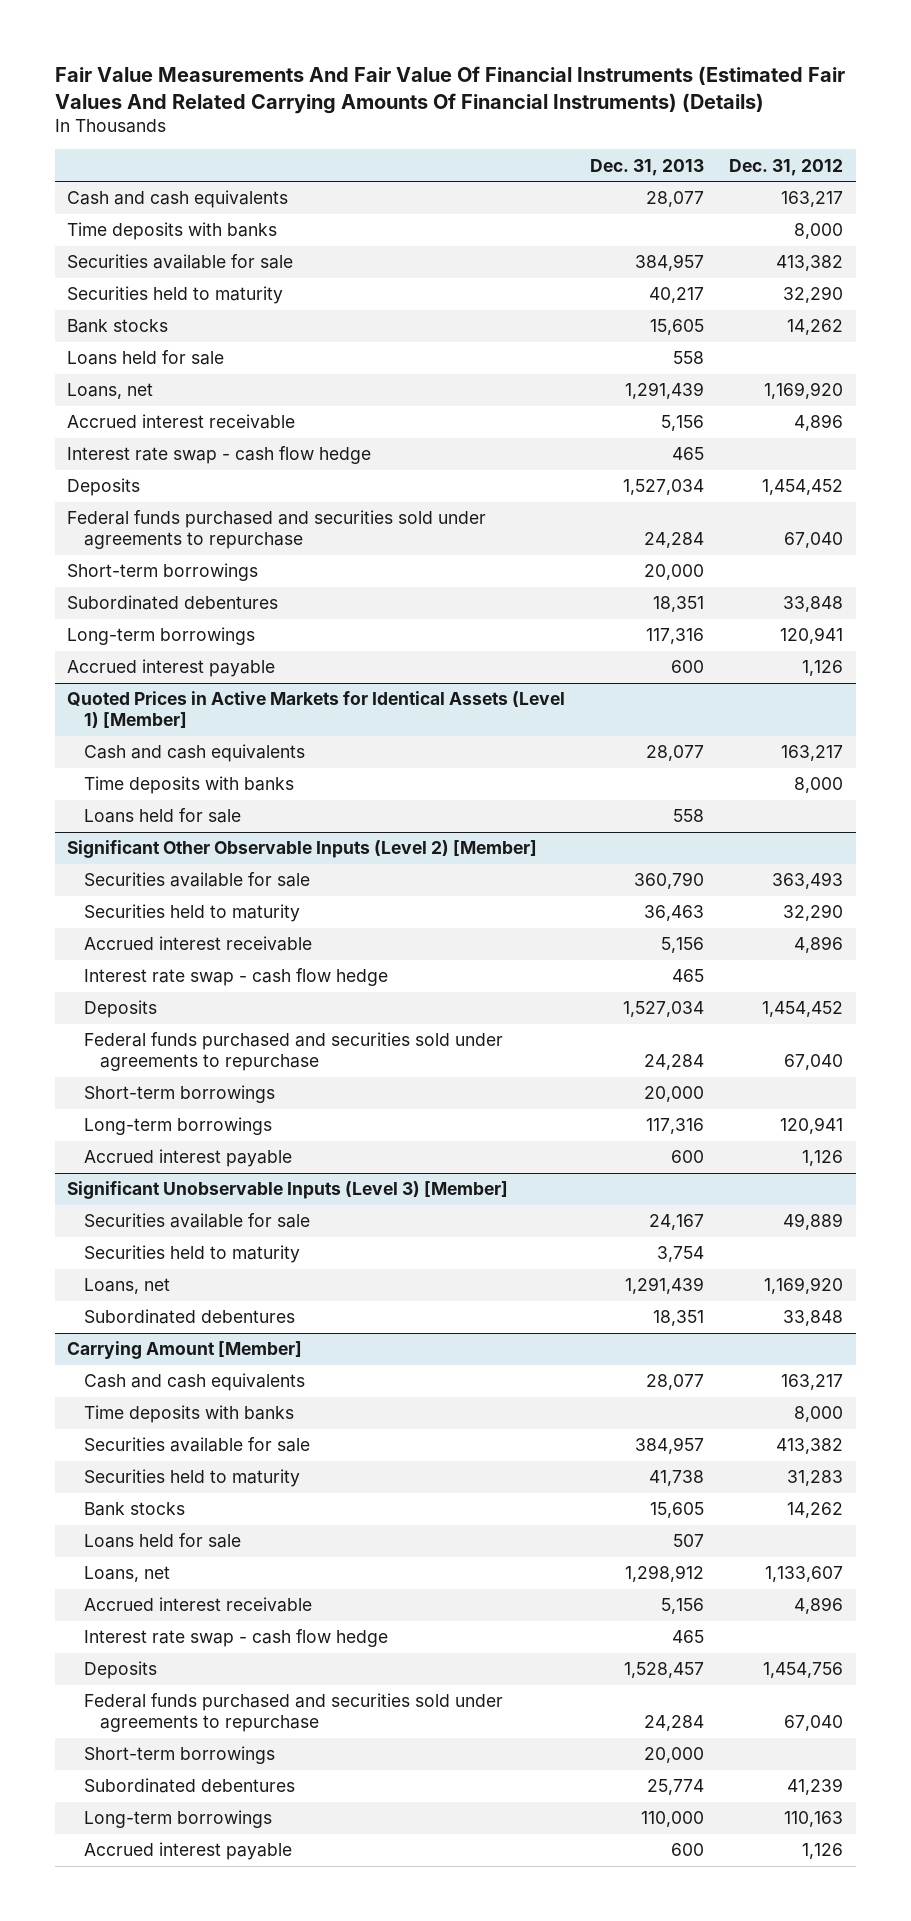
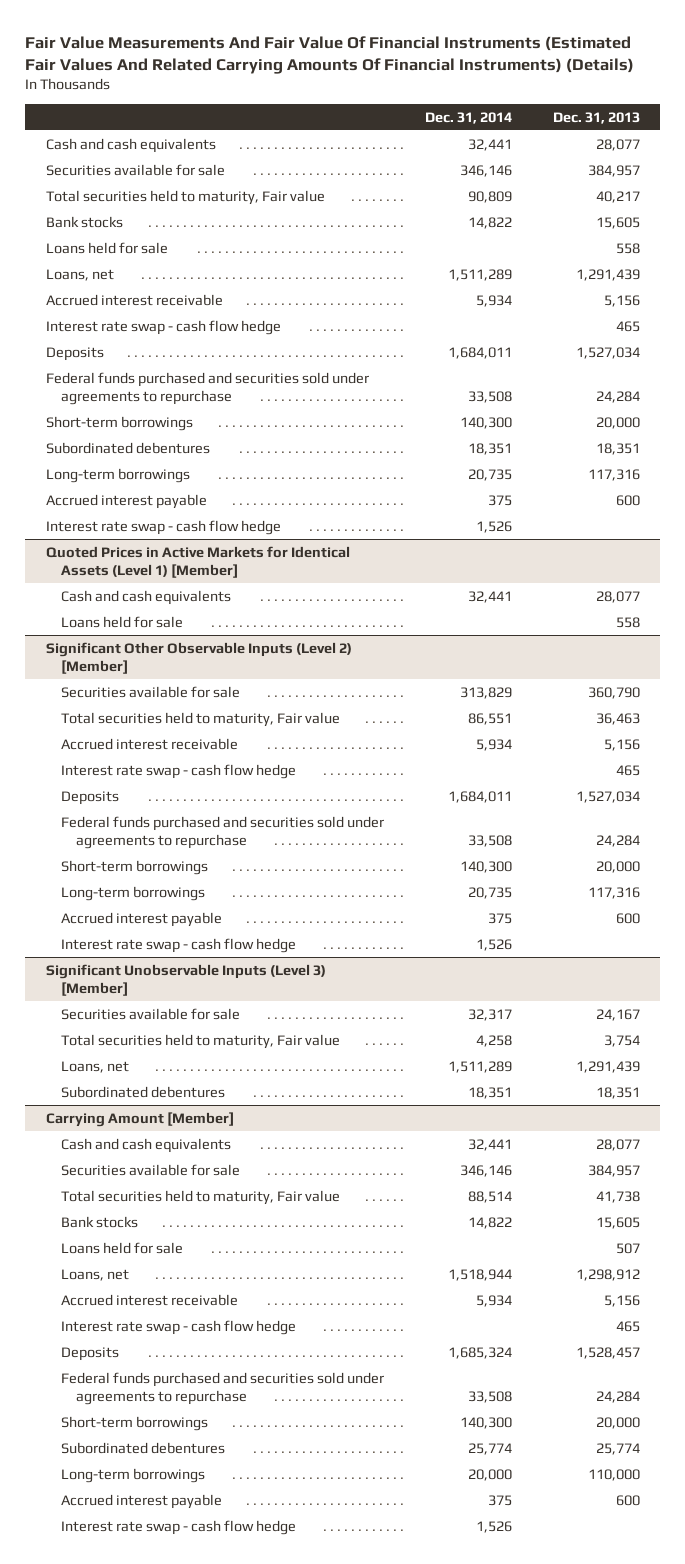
[729,158,844,176] Dec. 31, 2012 -> none
none -> [424,111,512,124] Dec. 31, 2014
[67,222,278,241] Time deposits with banks -> none
[67,286,284,305] Securities held to maturity -> [45,189,325,205] Total securities held to maturity, Fair value
none -> [45,519,281,535] Interest rate swap - cash flow hedge
[83,776,294,795] Time deposits with banks -> none
[83,904,300,923] Securities held to maturity -> [60,711,340,727] Total securities held to maturity, Fair value
none -> [60,937,296,953] Interest rate swap - cash flow hedge
[83,1245,300,1264] Securities held to maturity -> [60,1033,340,1049] Total securities held to maturity, Fair value
[83,1405,294,1424] Time deposits with banks -> none
[83,1469,300,1488] Securities held to maturity -> [60,1189,340,1205] Total securities held to maturity, Fair value
none -> [60,1519,296,1535] Interest rate swap - cash flow hedge

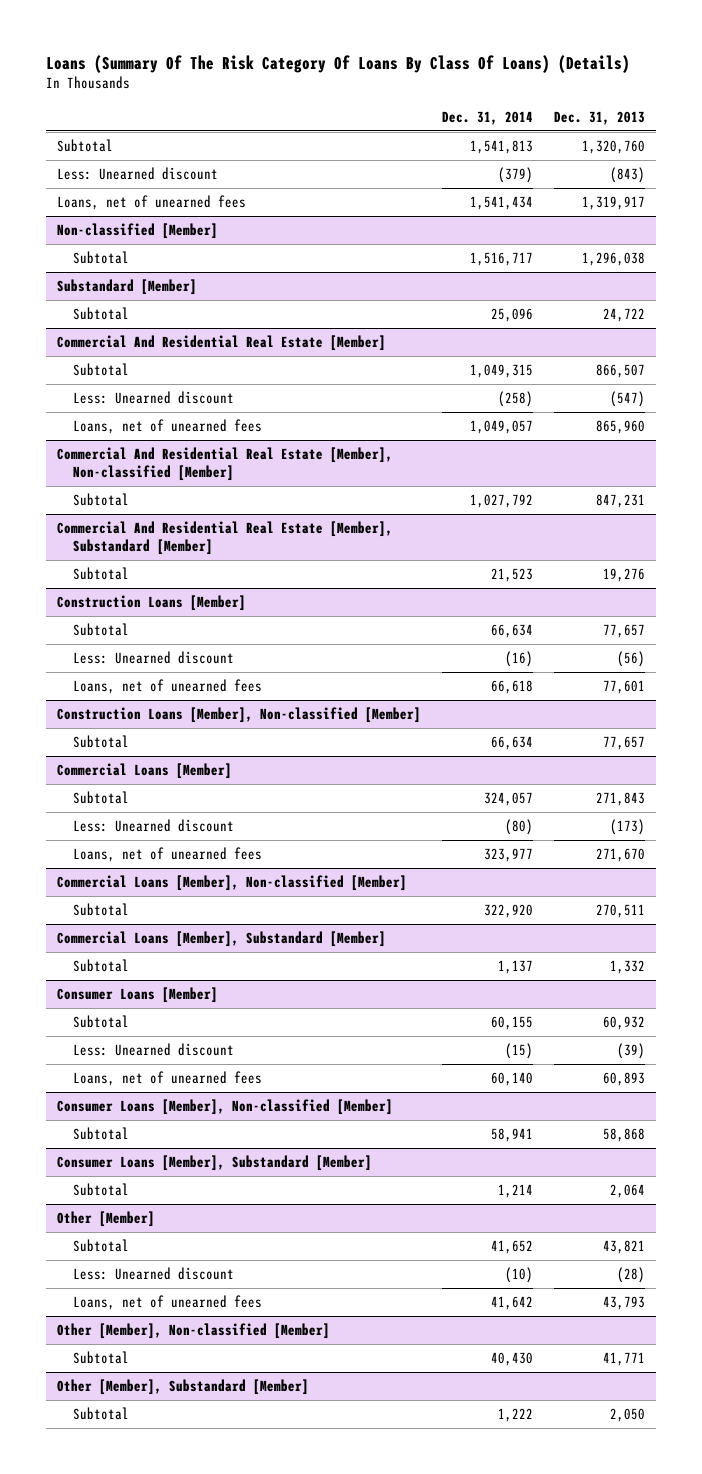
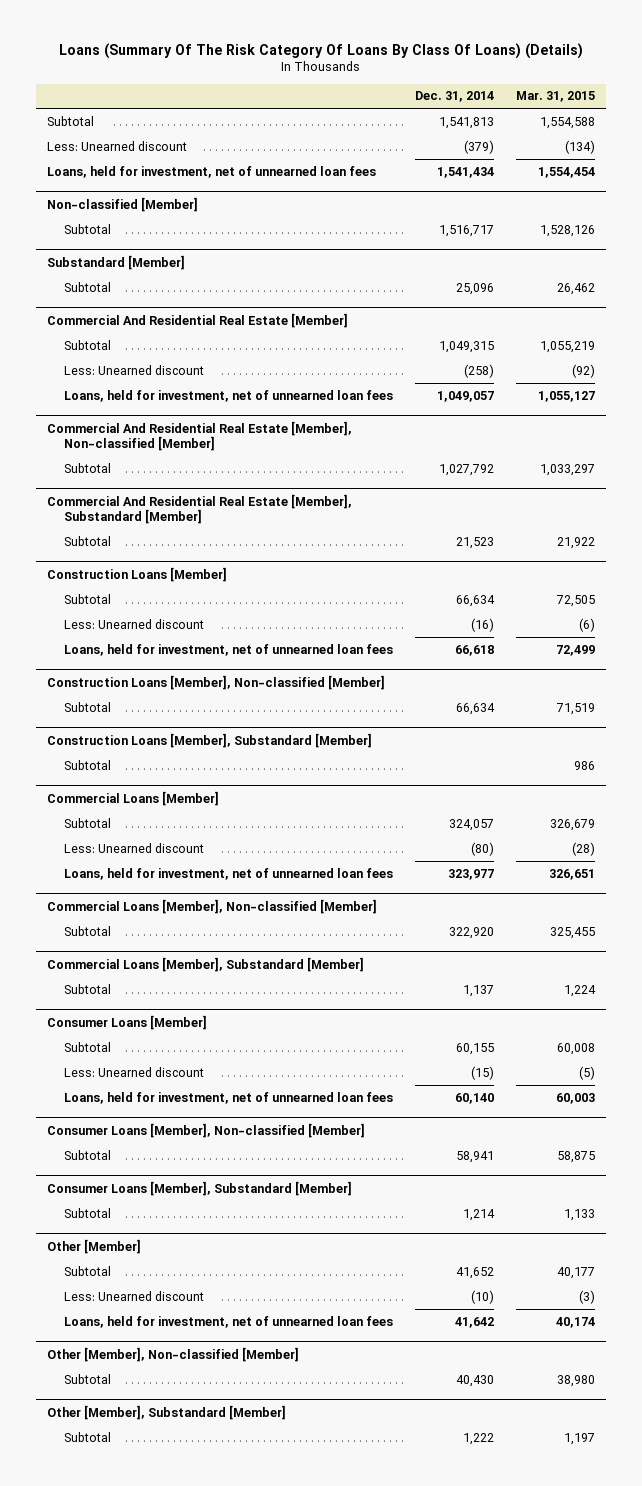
[554,111,646,126] Dec. 31, 2013 -> none
none -> [516,91,596,103] Mar. 31, 2015
[56,195,246,211] Loans, net of unearned fees -> [46,165,376,178] Loans, held for investment, net of unnearned loan fees
[72,419,262,435] Loans, net of unearned fees -> [64,389,394,402] Loans, held for investment, net of unnearned loan fees
[72,679,262,695] Loans, net of unearned fees -> [64,643,394,656] Loans, held for investment, net of unnearned loan fees
none -> [46,732,372,748] Construction Loans [Member], Substandard [Member]
none -> [64,759,112,770] Subtotal
[72,847,262,863] Loans, net of unearned fees -> [64,867,394,880] Loans, held for investment, net of unnearned loan fees
[72,1071,262,1087] Loans, net of unearned fees -> [64,1091,394,1104] Loans, held for investment, net of unnearned loan fees
[72,1295,262,1311] Loans, net of unearned fees -> [64,1315,394,1328] Loans, held for investment, net of unnearned loan fees

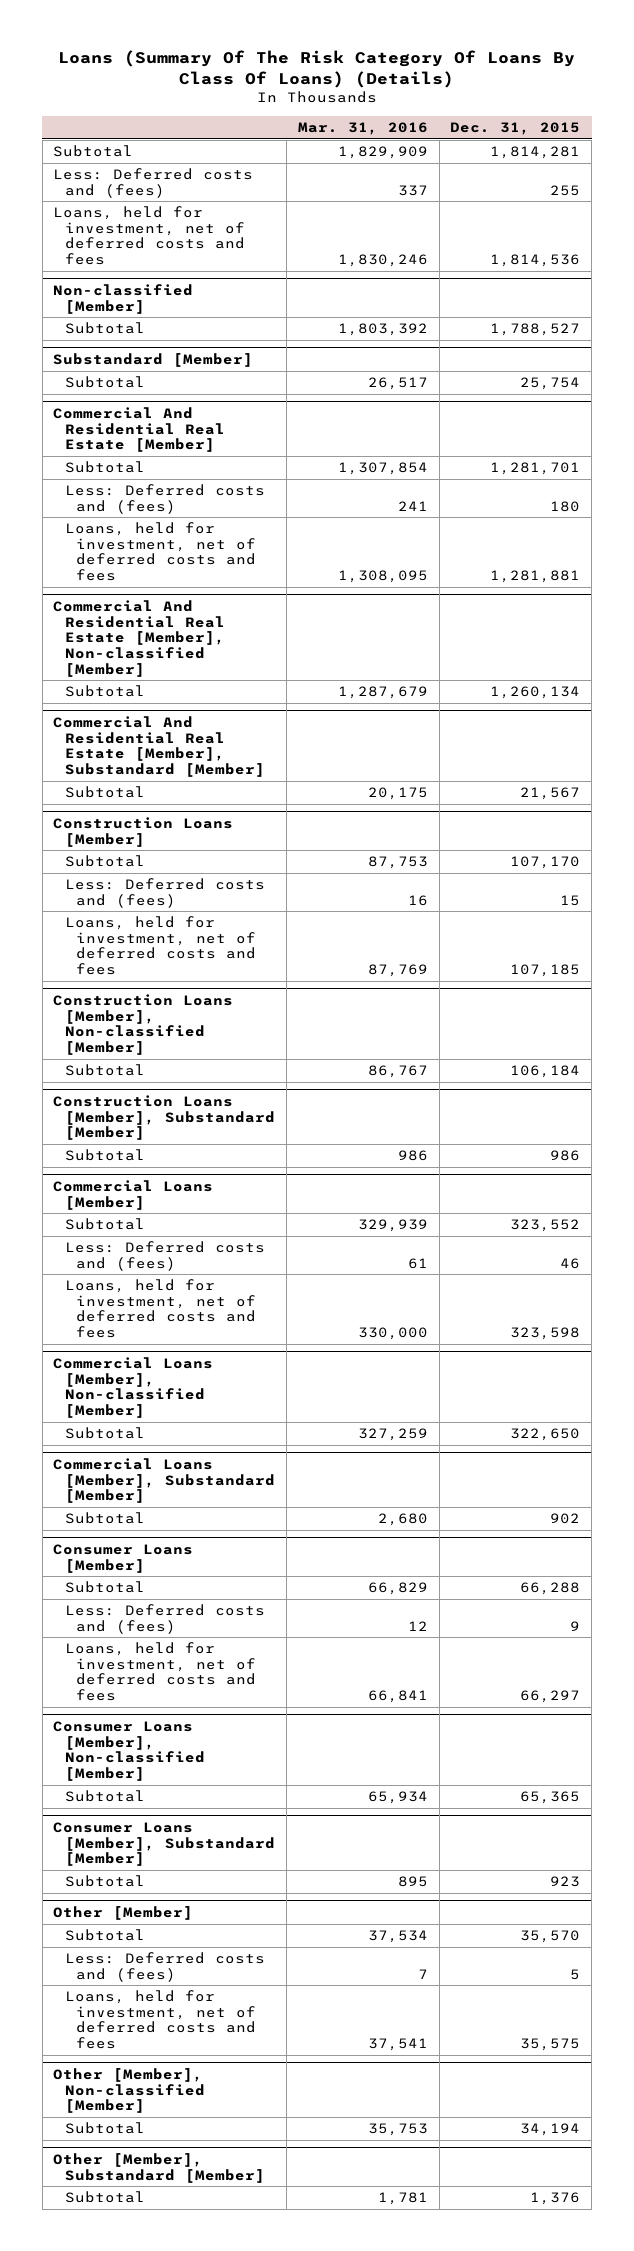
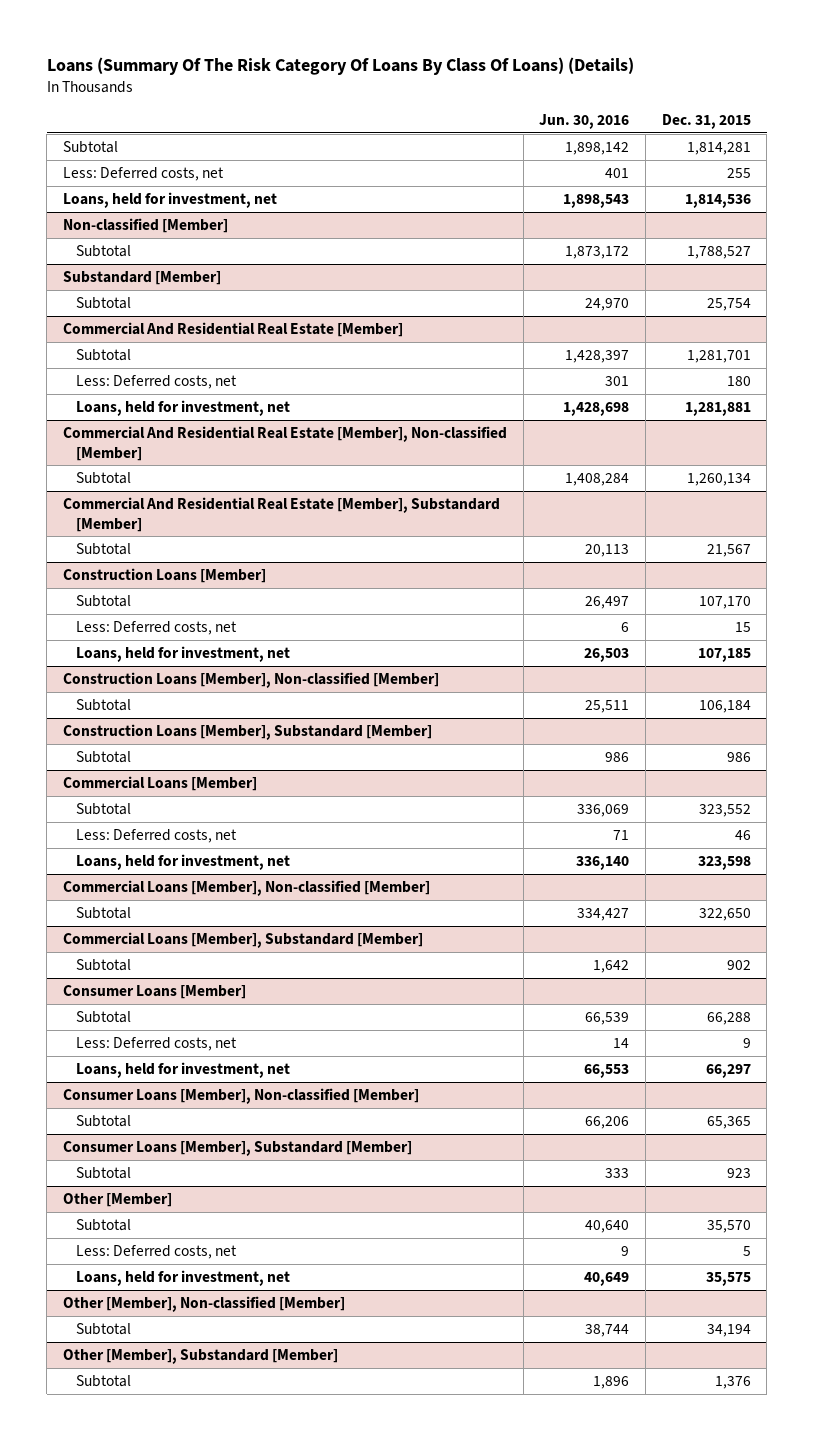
[297,121,428,135] Mar. 31, 2016 -> none
none -> [539,113,630,129] Jun. 30, 2016
[53,168,254,198] Less: Deferred costs and (fees) -> [62,166,224,181] Less: Deferred costs, net
[53,206,245,266] Loans, held for investment, net of deferred costs and fees -> [62,191,277,208] Loans, held for investment, net
[64,484,265,514] Less: Deferred costs and (fees) -> [76,374,238,389] Less: Deferred costs, net
[64,522,257,582] Loans, held for investment, net of deferred costs and fees -> [76,399,291,416] Loans, held for investment, net
[64,878,265,908] Less: Deferred costs and (fees) -> [76,620,238,635] Less: Deferred costs, net
[64,916,257,976] Loans, held for investment, net of deferred costs and fees -> [76,645,291,662] Loans, held for investment, net
[64,1241,265,1271] Less: Deferred costs and (fees) -> [76,828,238,843] Less: Deferred costs, net
[64,1279,257,1339] Loans, held for investment, net of deferred costs and fees -> [76,853,291,870] Loans, held for investment, net
[64,1604,265,1634] Less: Deferred costs and (fees) -> [76,1036,238,1051] Less: Deferred costs, net
[64,1642,257,1702] Loans, held for investment, net of deferred costs and fees -> [76,1061,291,1078] Loans, held for investment, net
[64,1952,265,1982] Less: Deferred costs and (fees) -> [76,1244,238,1259] Less: Deferred costs, net
[64,1990,257,2050] Loans, held for investment, net of deferred costs and fees -> [76,1269,291,1286] Loans, held for investment, net

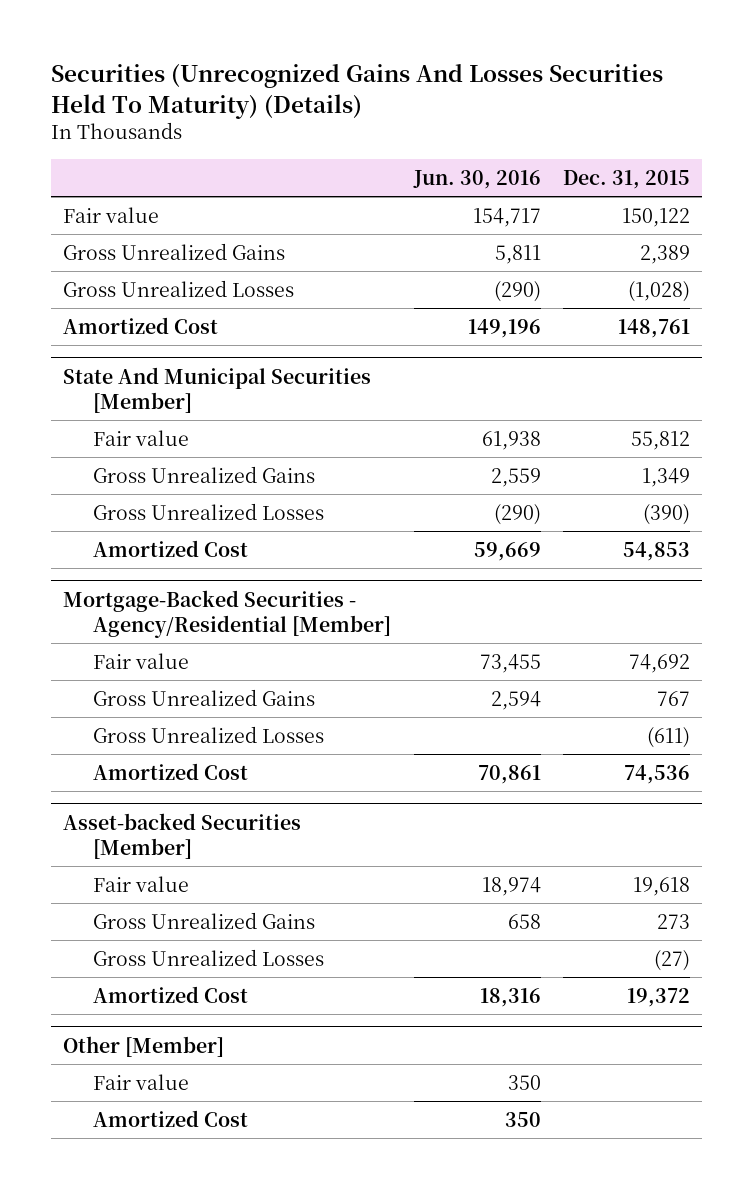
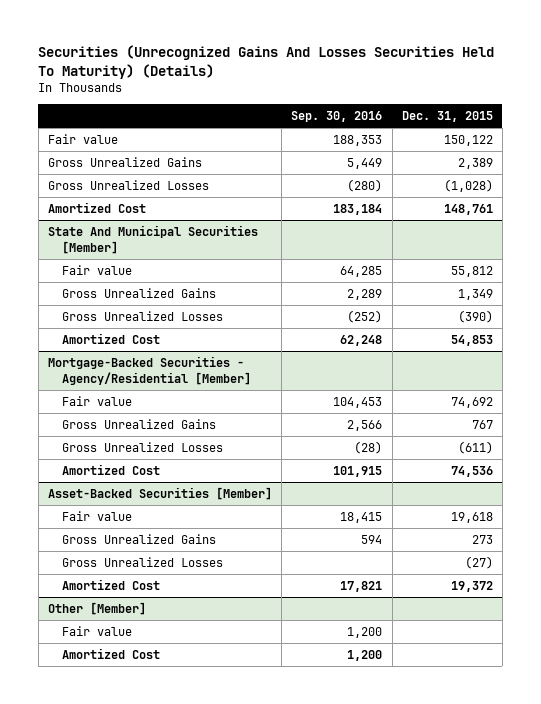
[412,169,541,189] Jun. 30, 2016 -> none
none -> [291,111,383,123] Sep. 30, 2016
[62,812,301,860] Asset-backed Securities [Member] -> [48,486,273,500] Asset-Backed Securities [Member]

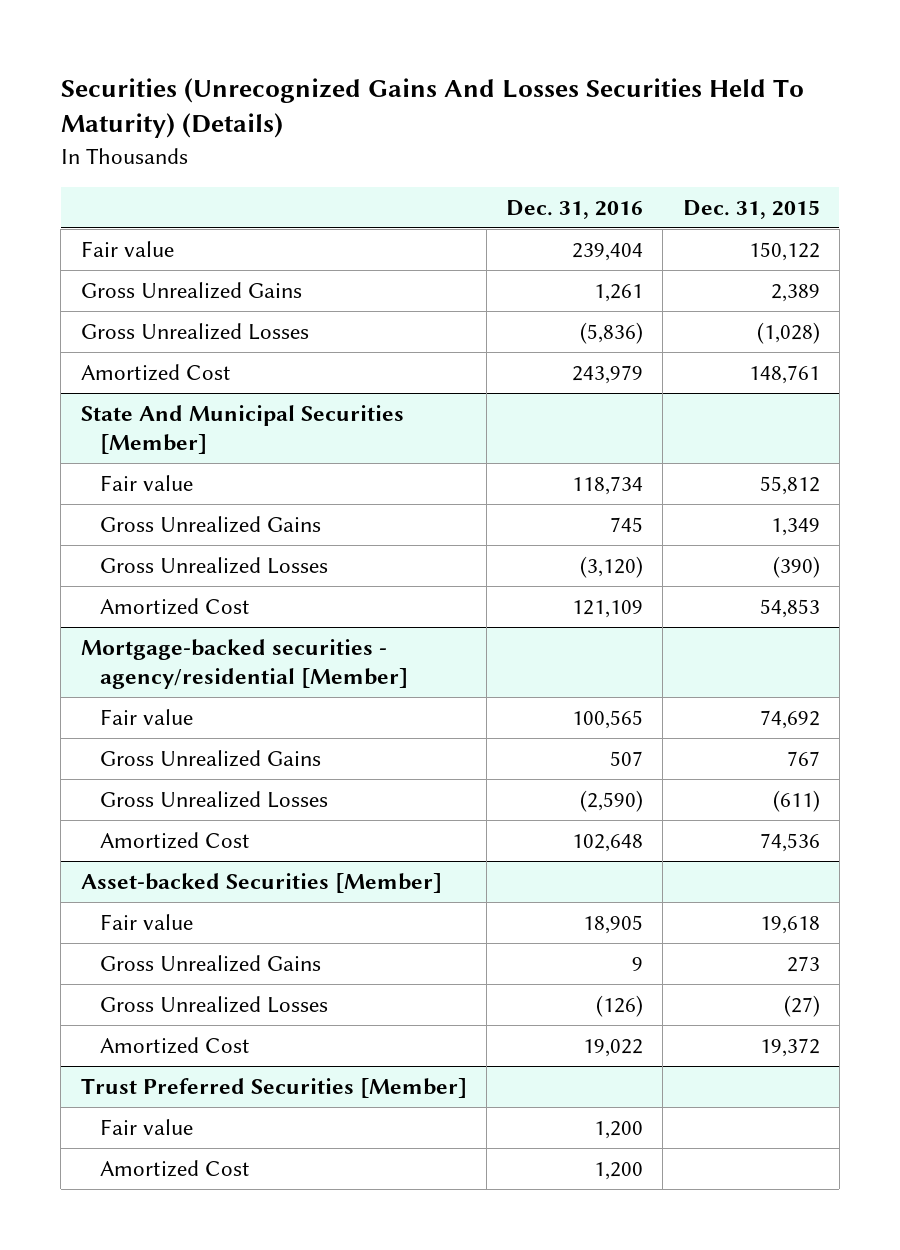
[291,111,383,123] Sep. 30, 2016 -> none
none -> [506,199,644,219] Dec. 31, 2016
[48,355,251,385] Mortgage-Backed Securities - Agency/Residential [Member] -> [80,639,408,689] Mortgage-backed securities - agency/residential [Member]
[48,486,273,500] Asset-Backed Securities [Member] -> [80,873,442,894] Asset-backed Securities [Member]
[48,601,147,615] Other [Member] -> [80,1078,467,1099] Trust Preferred Securities [Member]

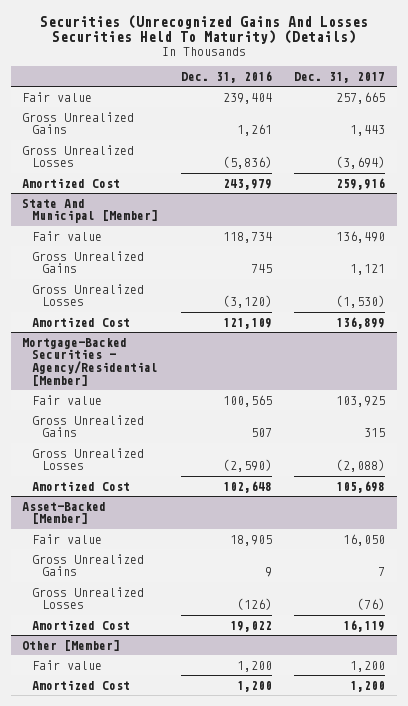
[682,199,820,219] Dec. 31, 2015 -> none
none -> [294,71,386,83] Dec. 31, 2017
[80,405,404,454] State And Municipal Securities [Member] -> [22,198,158,224] State And Municipal [Member]
[80,639,408,689] Mortgage-backed securities - agency/residential [Member] -> [22,337,158,387] Mortgage-Backed Securities - Agency/Residential [Member]
[80,873,442,894] Asset-backed Securities [Member] -> [22,501,107,525] Asset-Backed [Member]
[80,1078,467,1099] Trust Preferred Securities [Member] -> [22,639,121,651] Other [Member]

